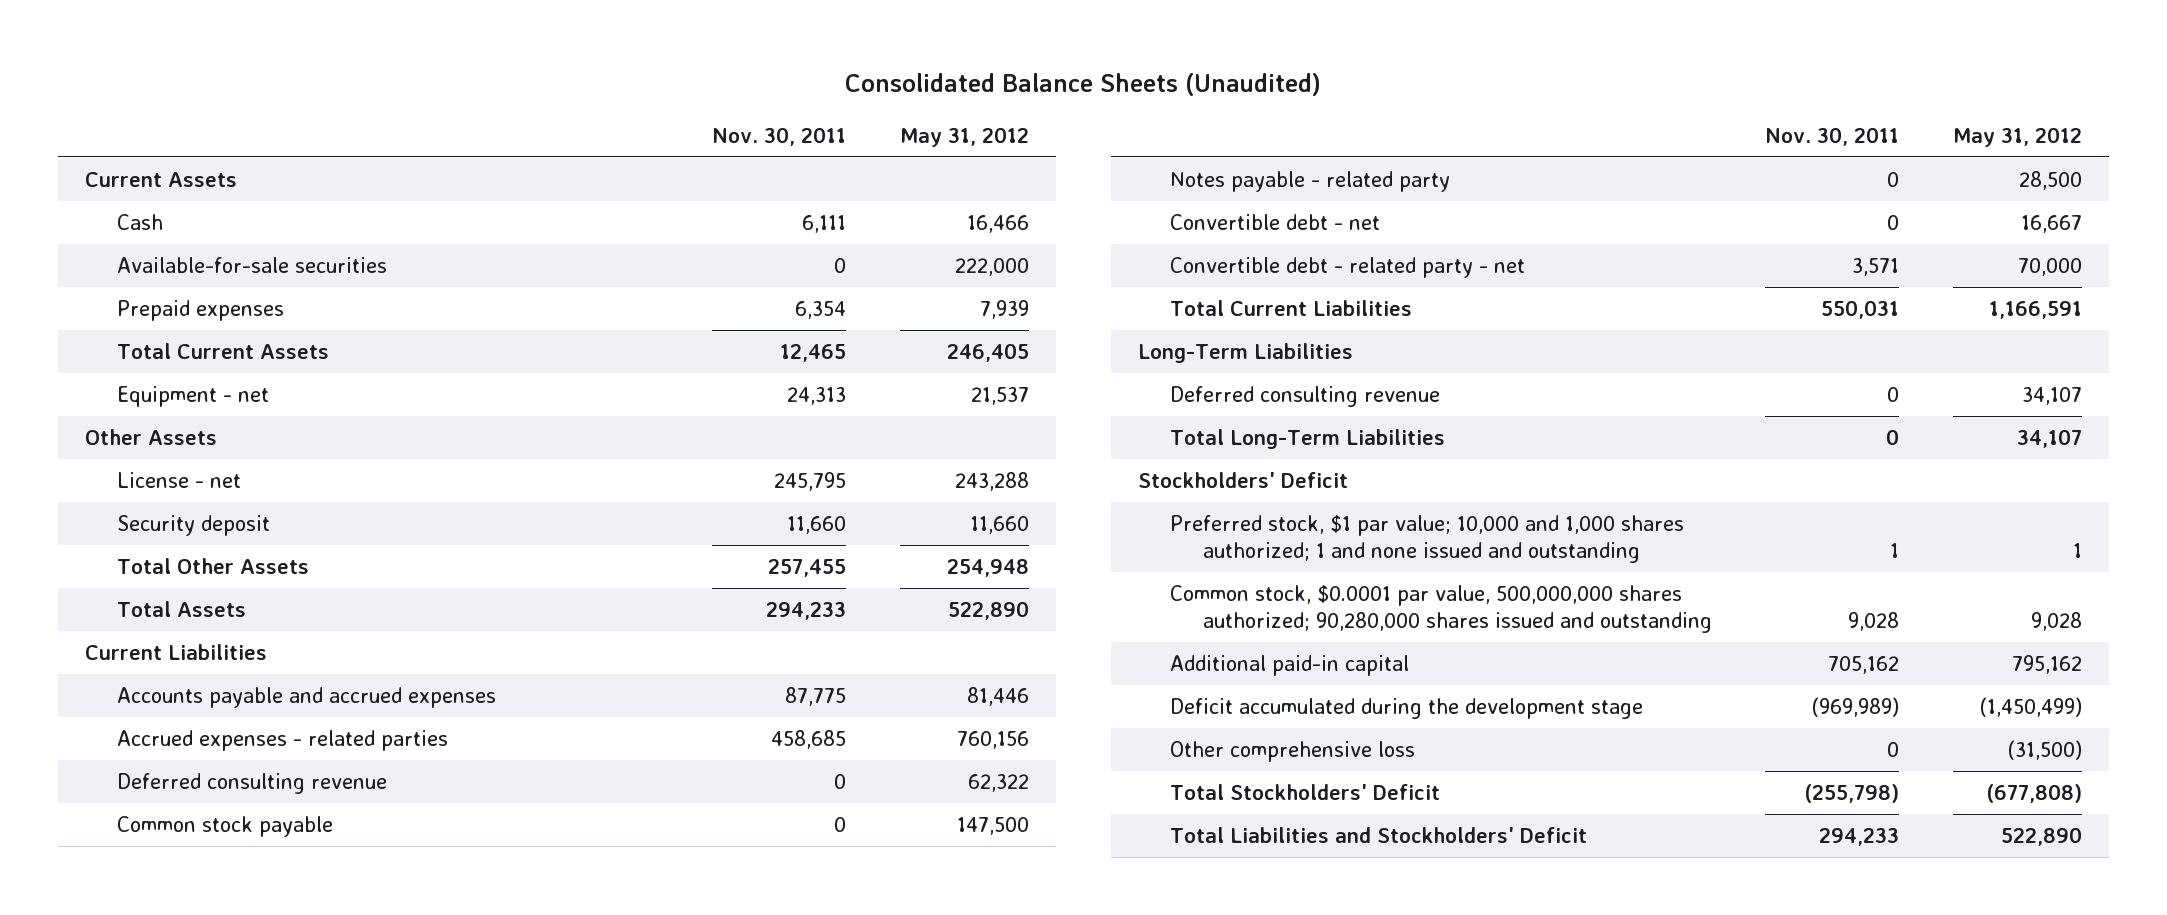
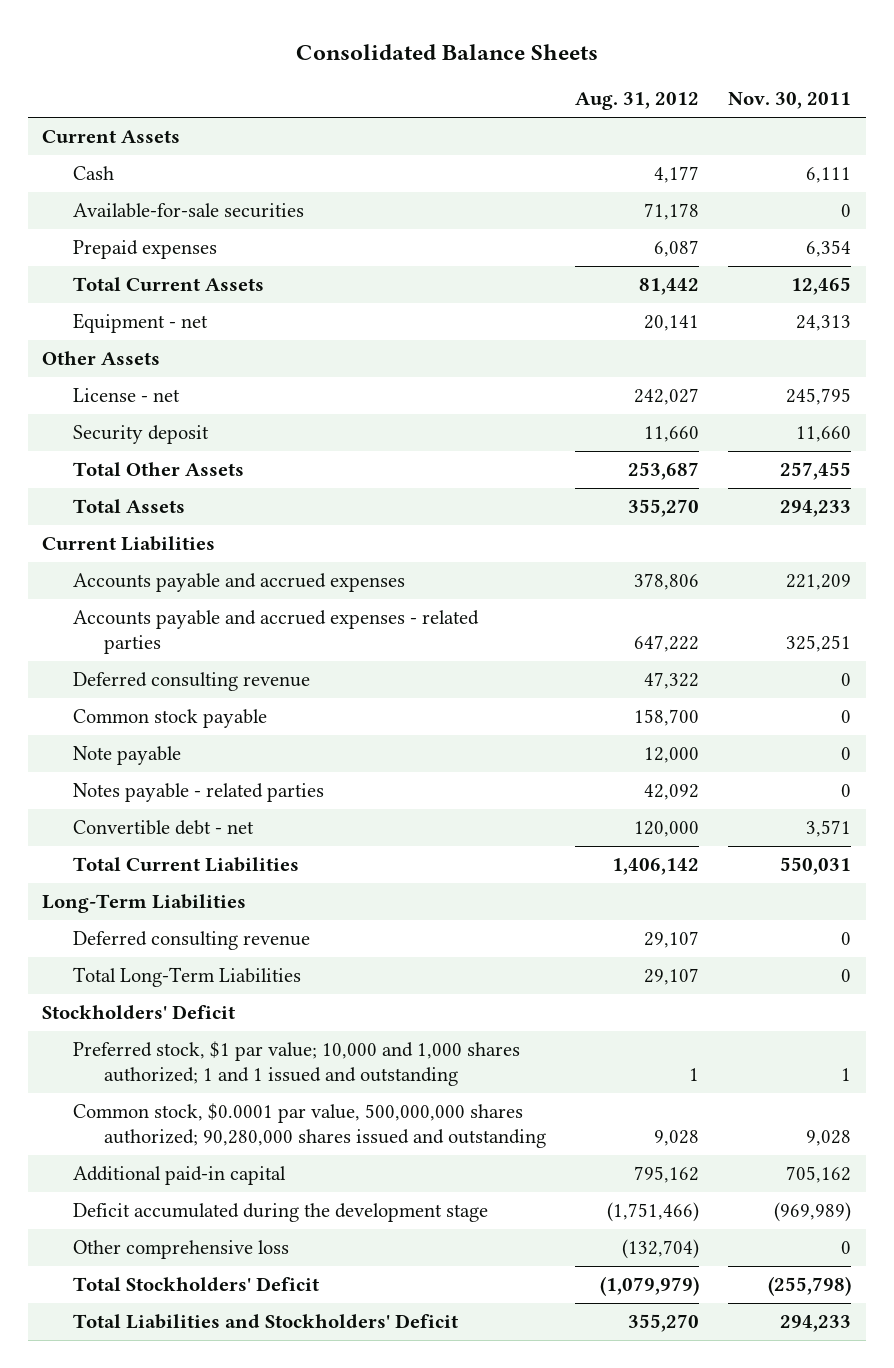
[845,72,1322,96] Consolidated Balance Sheets (Unaudited) -> [295,43,598,60] Consolidated Balance Sheets
[899,126,1029,147] May 31, 2012 -> none
none -> [575,92,700,111] Aug. 31, 2012
[785,686,847,706] 87,775 -> [786,574,852,591] 221,209
[117,729,449,751] Accrued expenses - related parties -> [73,610,480,655] Accounts payable and accrued expenses - related parties
[771,729,847,749] 458,685 -> [786,635,852,653] 325,251
[1170,256,1526,278] Convertible debt - related party - net -> none
none -> [73,746,182,766] Note payable
[1170,170,1451,192] Notes payable - related party -> [73,783,325,803] Notes payable - related parties
[1887,214,1900,230] 0 -> [806,820,852,838] 3,571
[1170,514,1685,564] Preferred stock, $1 par value; 10,000 and 1,000 shares authorized; 1 and none issued and outstanding -> [73,1041,521,1087] Preferred stock, $1 par value; 10,000 and 1,000 shares authorized; 1 and 1 issued and outstanding

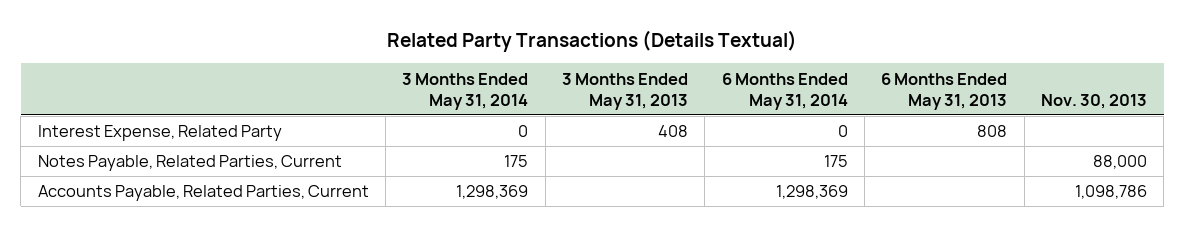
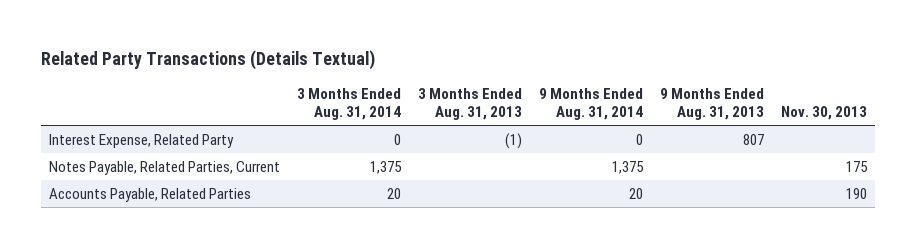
[402,72,529,110] 3 Months Ended May 31, 2014 -> none
[561,72,688,110] 3 Months Ended May 31, 2013 -> none
[721,72,848,110] 6 Months Ended May 31, 2014 -> none
[881,72,1008,110] 6 Months Ended May 31, 2013 -> none
none -> [297,87,402,121] 3 Months Ended Aug. 31, 2014
none -> [418,87,523,121] 3 Months Ended Aug. 31, 2013
none -> [538,87,643,121] 9 Months Ended Aug. 31, 2014
none -> [659,87,764,121] 9 Months Ended Aug. 31, 2013
[1092,155,1147,170] 88,000 -> [845,160,868,172] 175
[37,185,369,202] Accounts Payable, Related Parties, Current -> [49,187,252,202] Accounts Payable, Related Parties
[1074,185,1147,200] 1,098,786 -> [845,187,867,199] 190

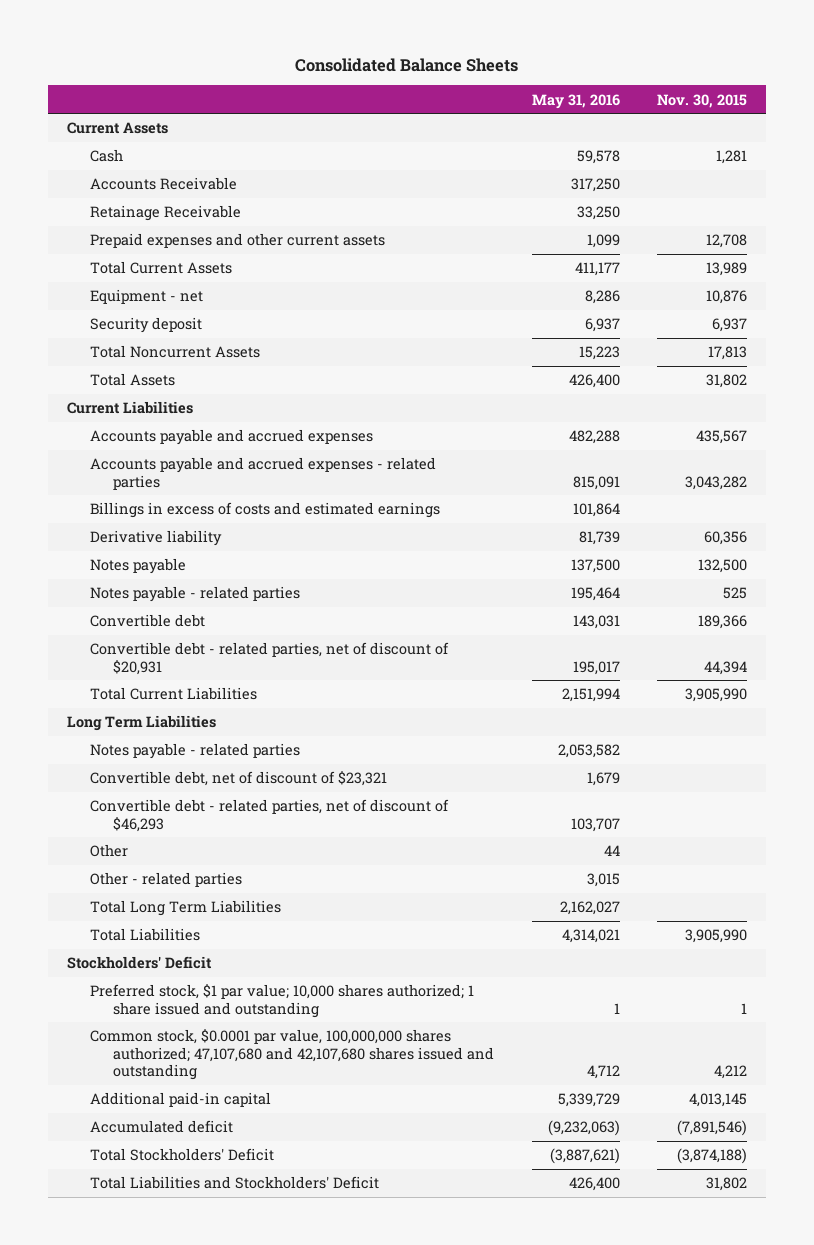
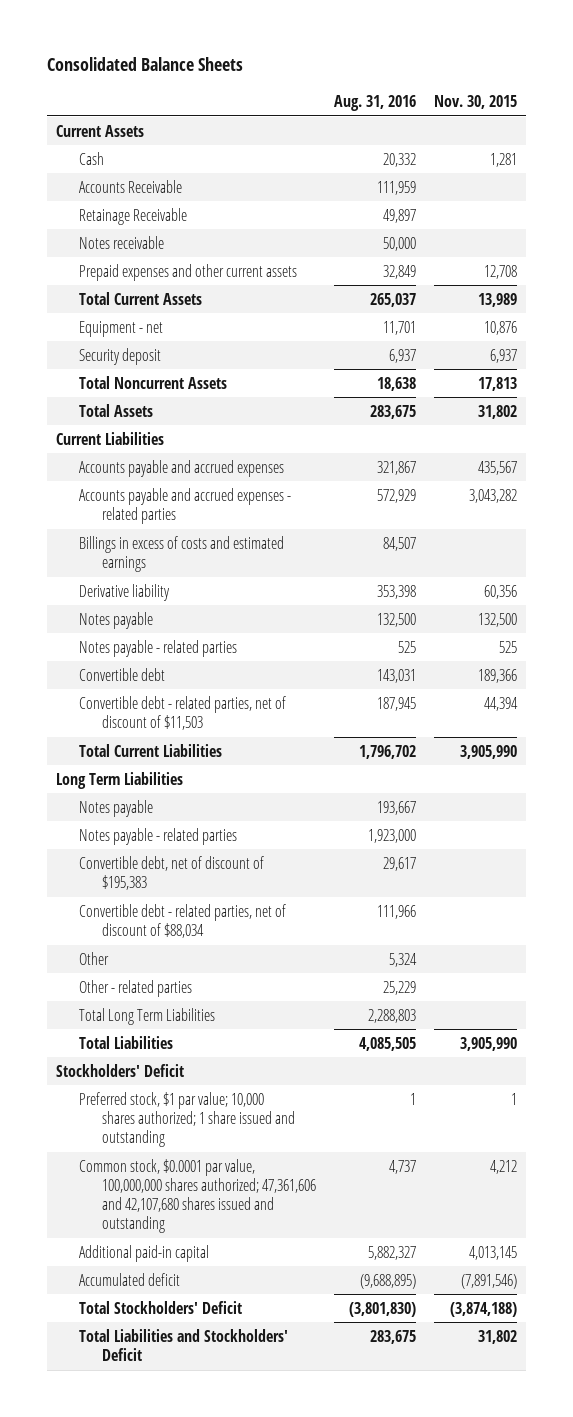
[531,93,620,109] May 31, 2016 -> none
none -> [334,94,417,111] Aug. 31, 2016
none -> [79,235,165,249] Notes receivable
[90,642,450,675] Convertible debt - related parties, net of discount of $20,931 -> [79,695,287,731] Convertible debt - related parties, net of discount of $11,503
none -> [79,799,154,817] Notes payable
[90,771,388,787] Convertible debt, net of discount of $23,321 -> [79,855,265,891] Convertible debt, net of discount of $195,383
[90,799,450,832] Convertible debt - related parties, net of discount of $46,293 -> [79,903,287,939] Convertible debt - related parties, net of discount of $88,034
[90,1029,495,1080] Common stock, $0.0001 par value, 100,000,000 shares authorized; 47,107,680 and 42,107,680 shares issued and outstanding -> [79,1158,317,1234] Common stock, $0.0001 par value, 100,000,000 shares authorized; 47,361,606 and 42,107,680 shares issued and outstanding

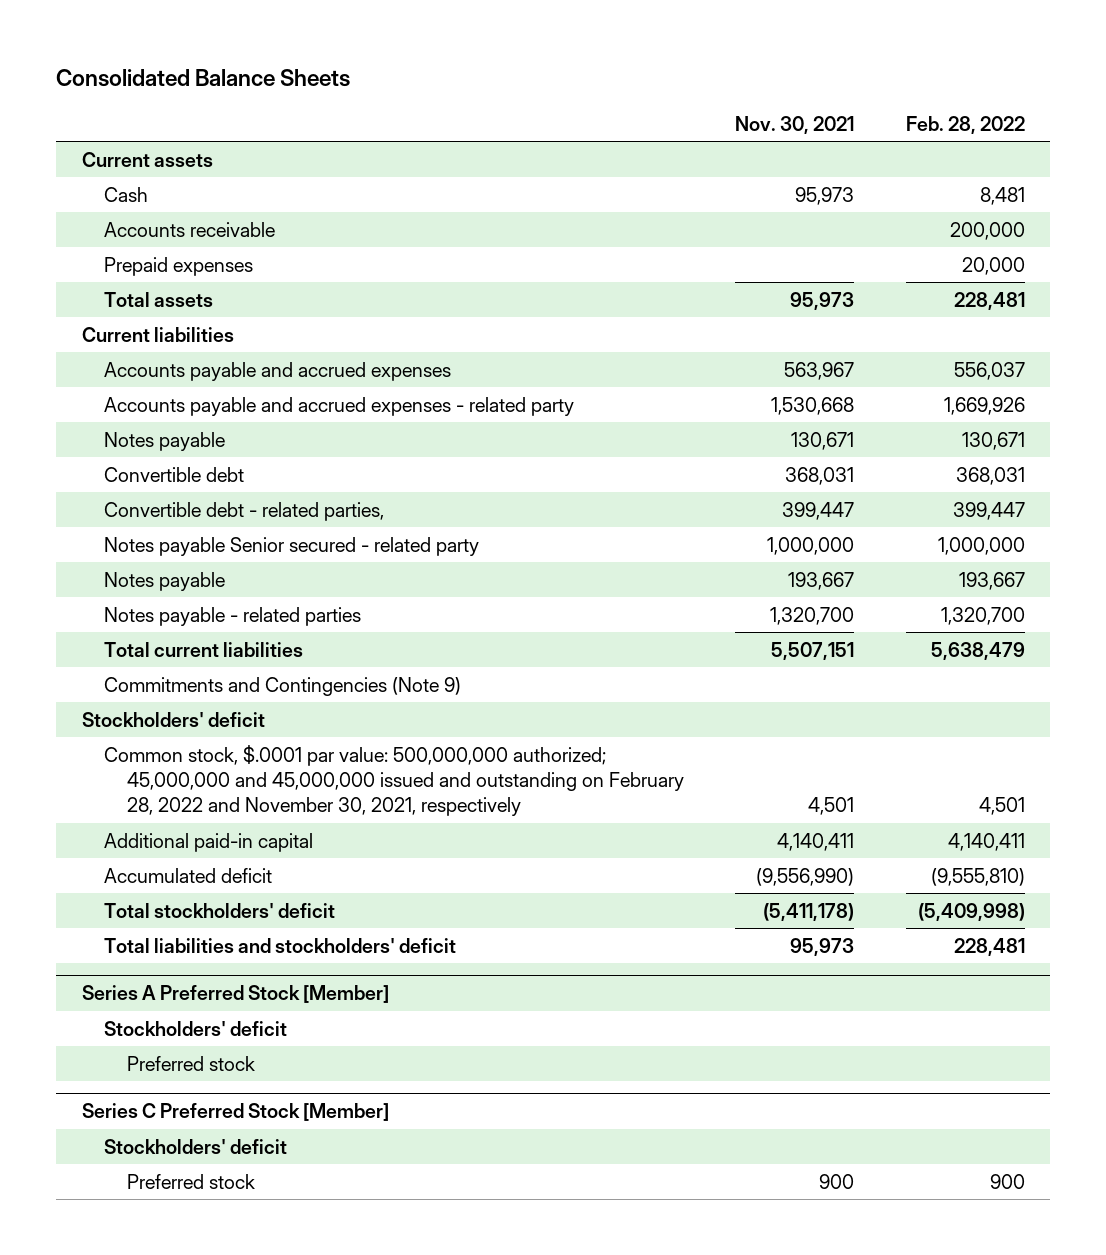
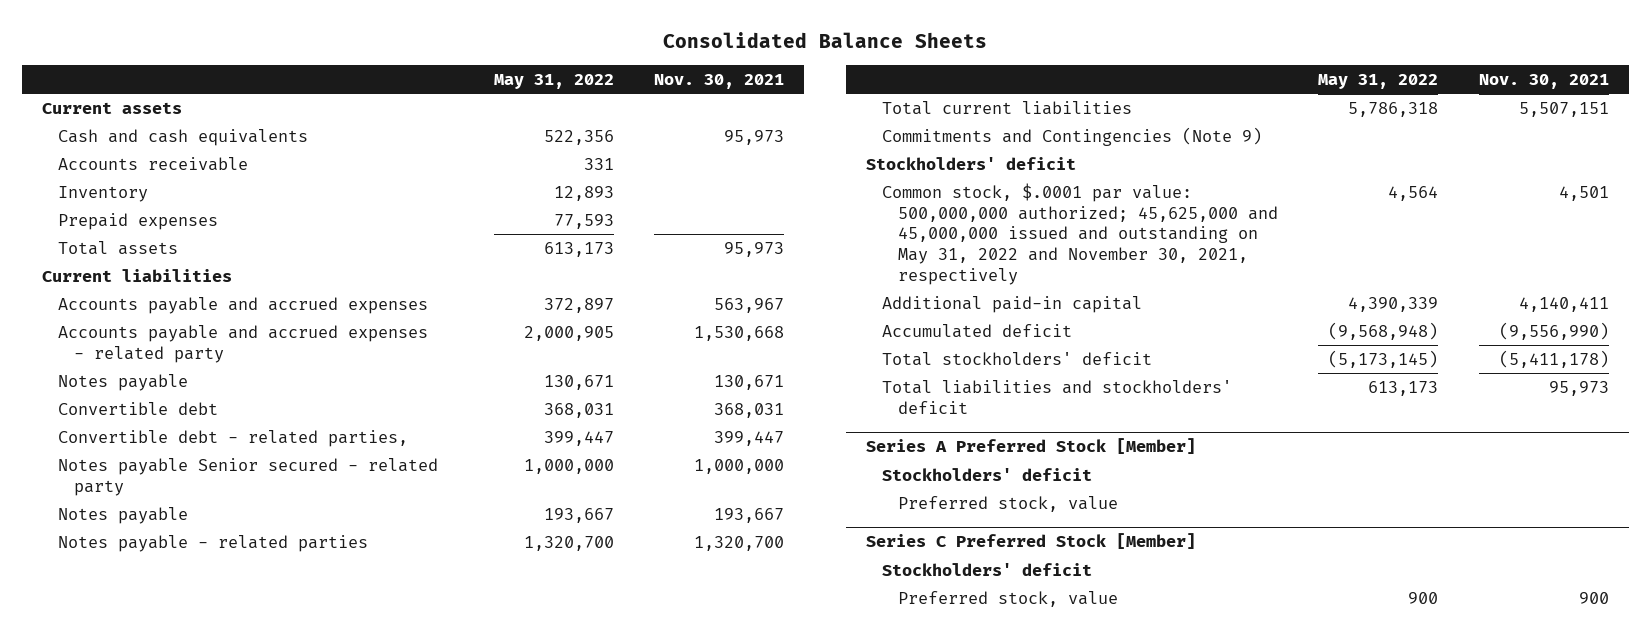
[905,115,1025,134] Feb. 28, 2022 -> none
none -> [494,73,615,89] May 31, 2022
[104,186,149,202] Cash -> [58,129,309,147] Cash and cash equivalents
none -> [58,186,149,203] Inventory
[104,744,684,817] Common stock, $.0001 par value: 500,000,000 authorized; 45,000,000 and 45,000,000 issued and outstanding on February 28, 2022 and November 30, 2021, respectively -> [882,183,1279,285] Common stock, $.0001 par value: 500,000,000 authorized; 45,625,000 and 45,000,000 issued and outstanding on May 31, 2022 and November 30, 2021, respectively
[126,1055,255,1071] Preferred stock -> [898,496,1119,513] Preferred stock, value
[126,1173,255,1189] Preferred stock -> [898,591,1119,608] Preferred stock, value

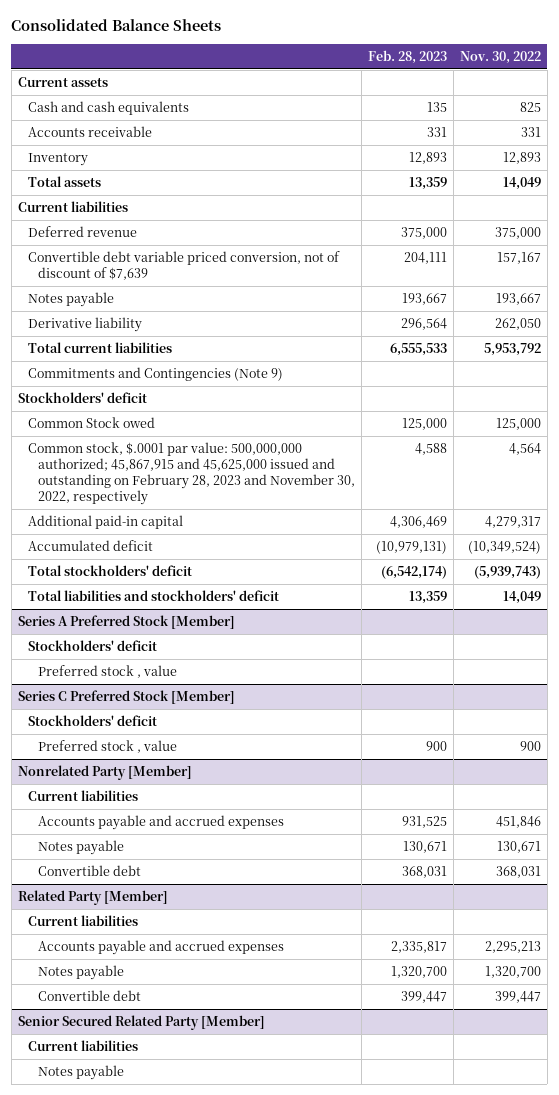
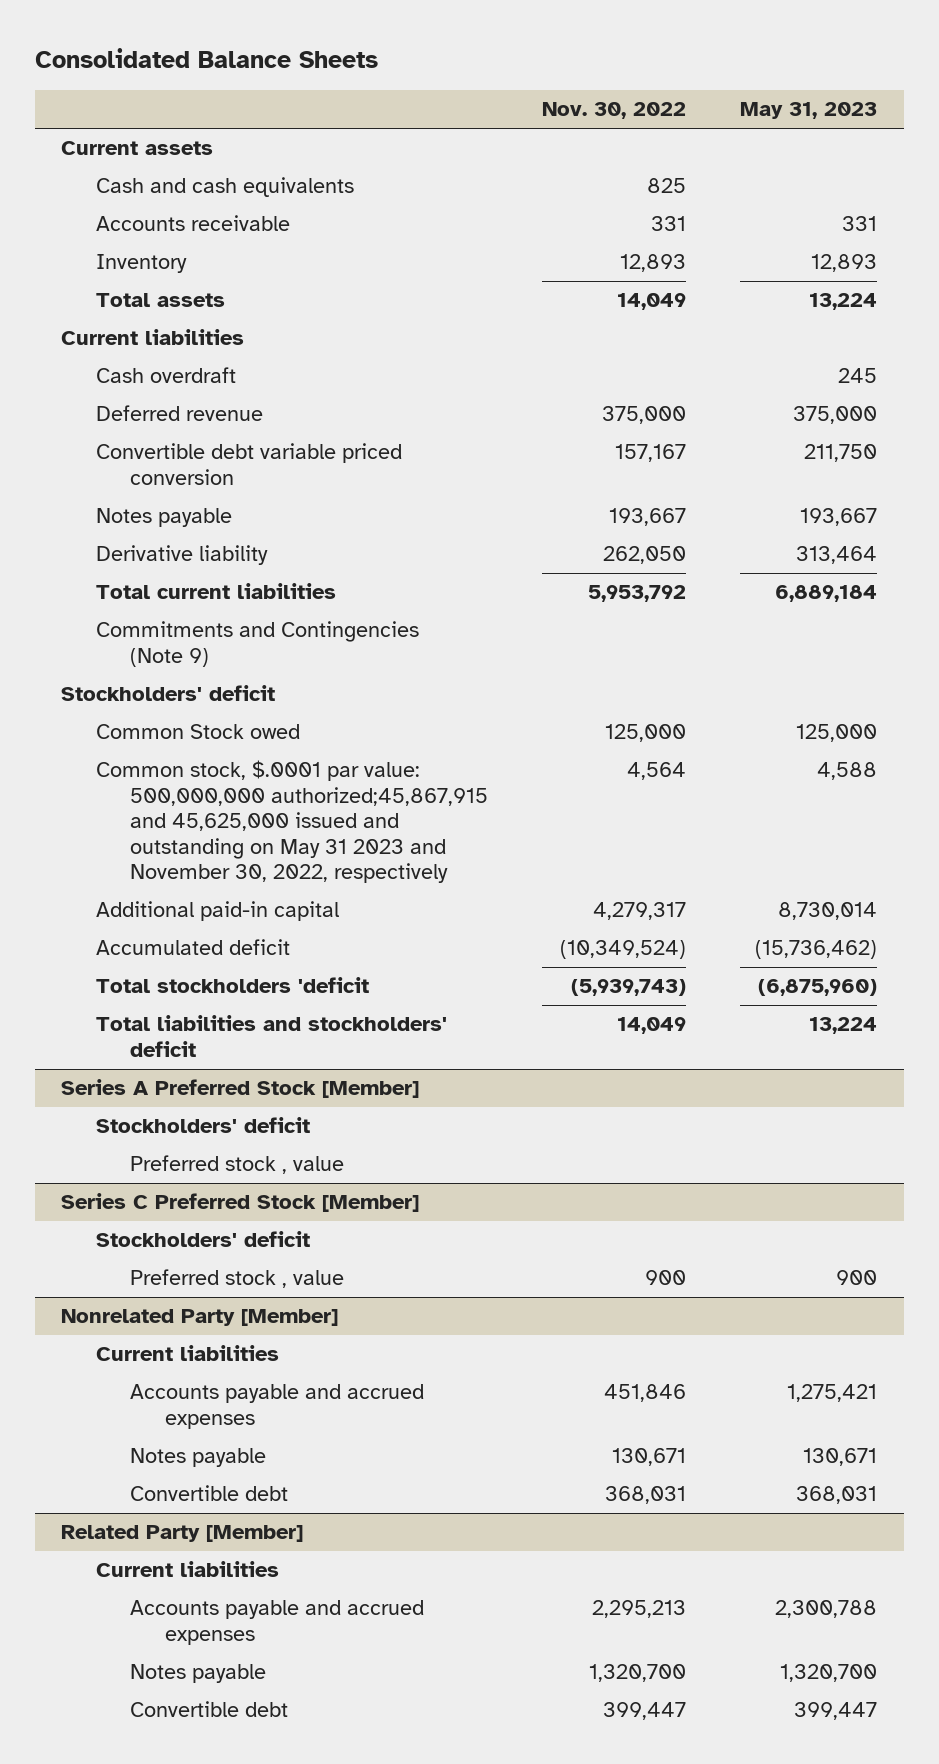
[367,49,447,64] Feb. 28, 2023 -> none
none -> [740,102,878,120] May 31, 2023
none -> [95,367,236,384] Cash overdraft
[27,251,340,281] Convertible debt variable priced conversion, not of discount of $7,639 -> [95,443,402,485] Convertible debt variable priced conversion
[27,442,356,506] Common stock, $.0001 par value: 500,000,000 authorized; 45,867,915 and 45,625,000 issued and outstanding on February 28, 2023 and November 30, 2022, respectively -> [95,760,489,884] Common stock, $.0001 par value: 500,000,000 authorized;45,867,915 and 45,625,000 issued and outstanding on May 31 2023 and November 30, 2022, respectively
[27,565,192,577] Total stockholders' deficit -> [95,977,369,994] Total stockholders 'deficit
[17,1015,265,1031] Senior Secured Related Party [Member] -> none
[27,1040,138,1052] Current liabilities -> none
[38,1065,125,1081] Notes payable -> none

